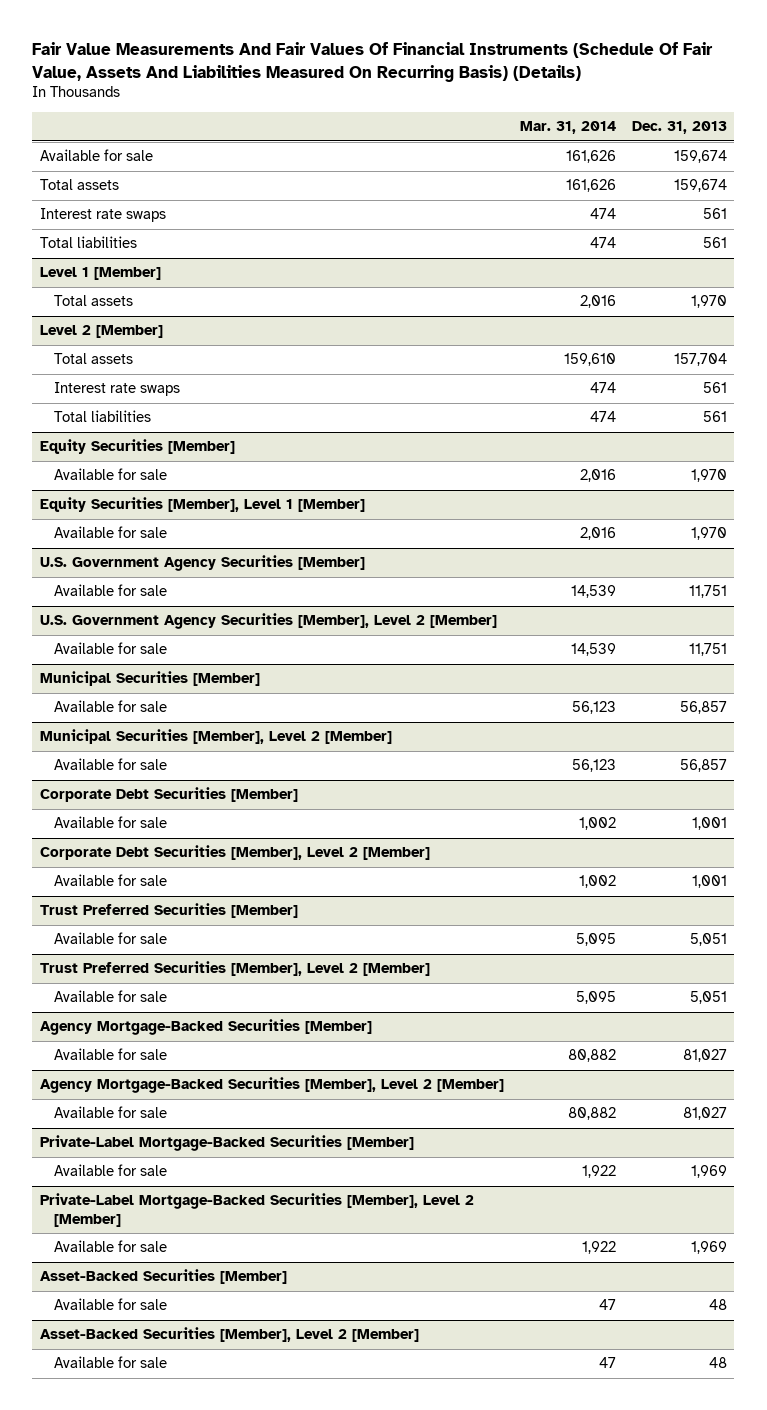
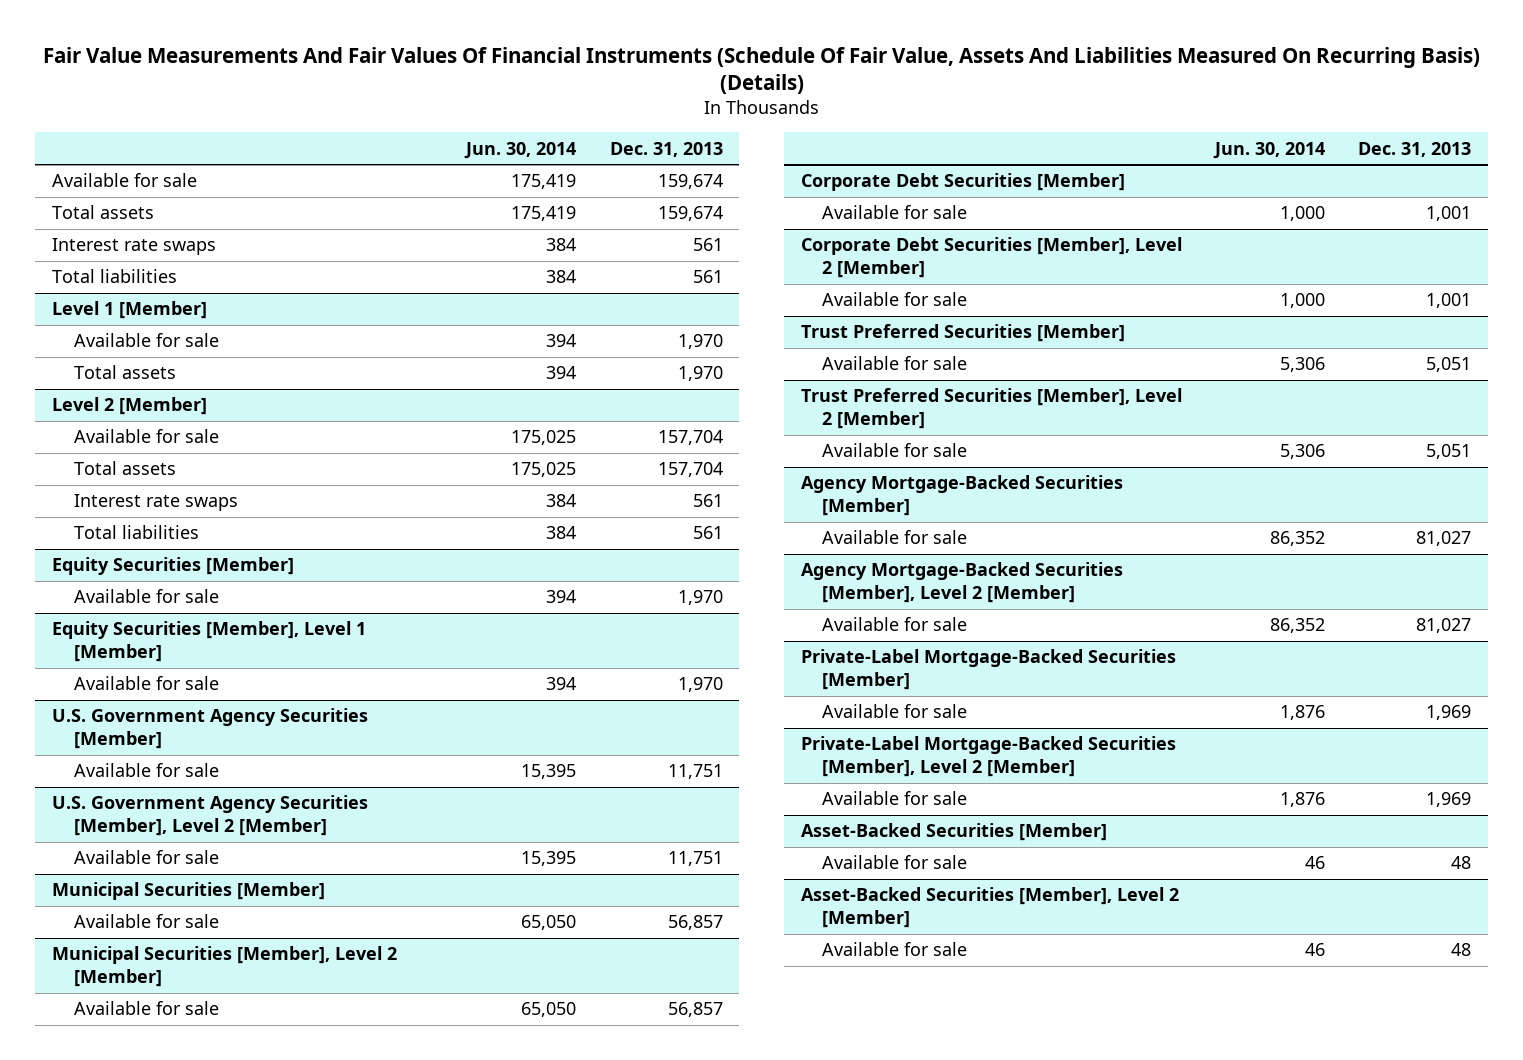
[519,121,616,135] Mar. 31, 2014 -> none
none -> [464,141,577,159] Jun. 30, 2014
none -> [73,333,219,348] Available for sale
none -> [73,429,219,444] Available for sale

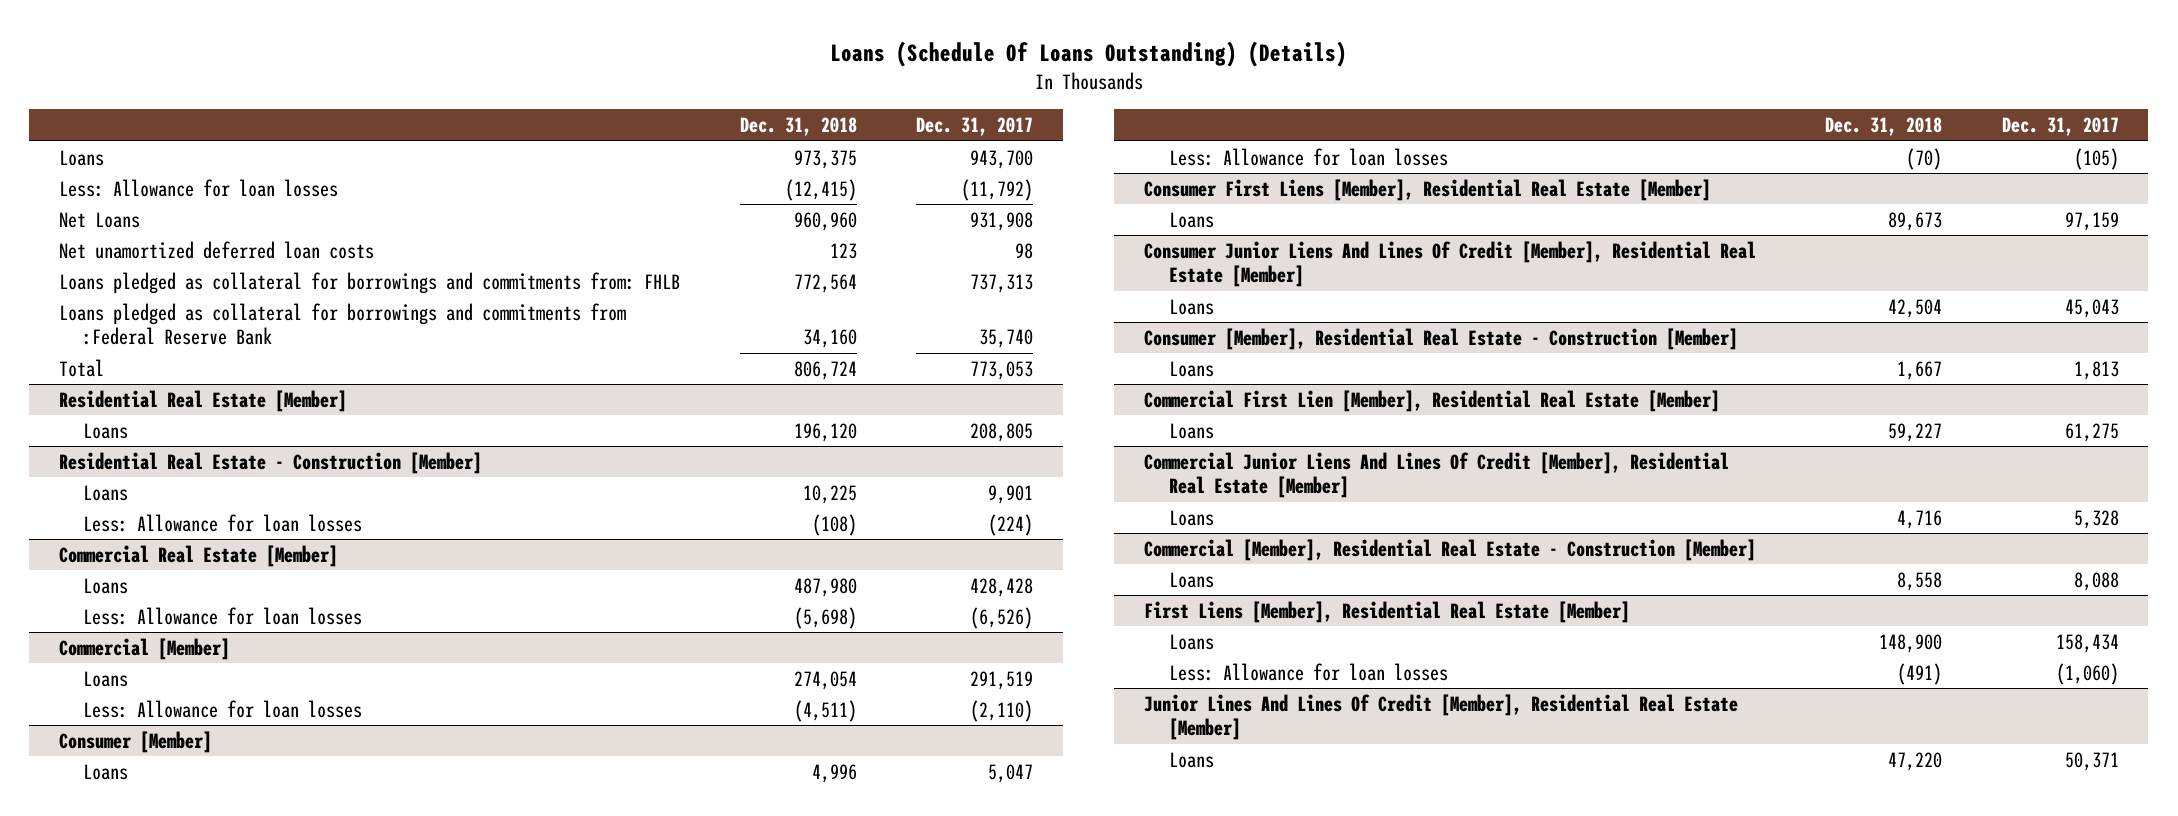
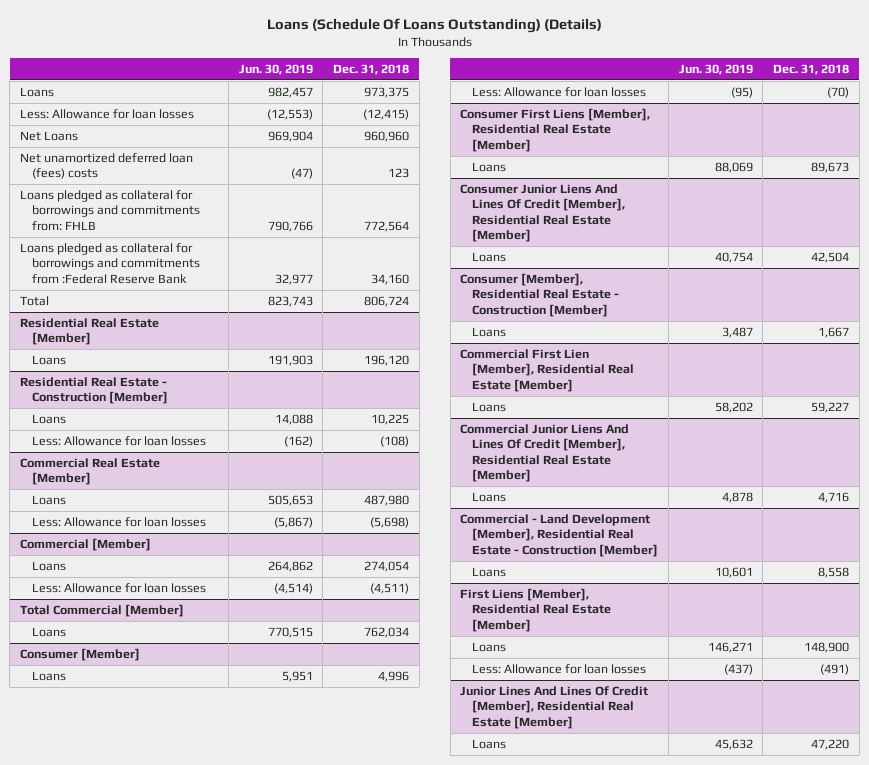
[916,117,1034,137] Dec. 31, 2017 -> none
none -> [238,64,313,76] Jun. 30, 2019
[59,240,375,259] Net unamortized deferred loan costs -> [20,152,194,180] Net unamortized deferred loan (fees) costs
none -> [20,603,185,617] Total Commercial [Member]
none -> [32,626,67,637] Loans
[1144,538,1757,561] Commercial [Member], Residential Real Estate - Construction [Member] -> [460,513,659,557] Commercial - Land Development [Member], Residential Real Estate - Construction [Member]

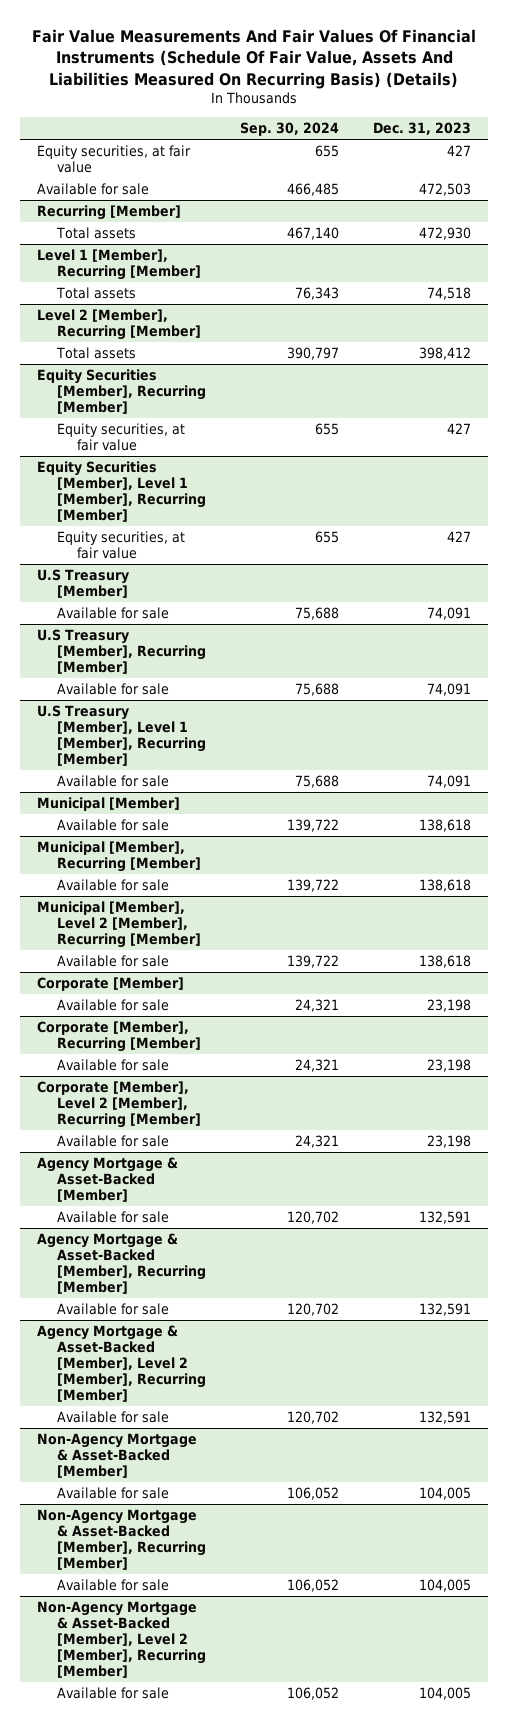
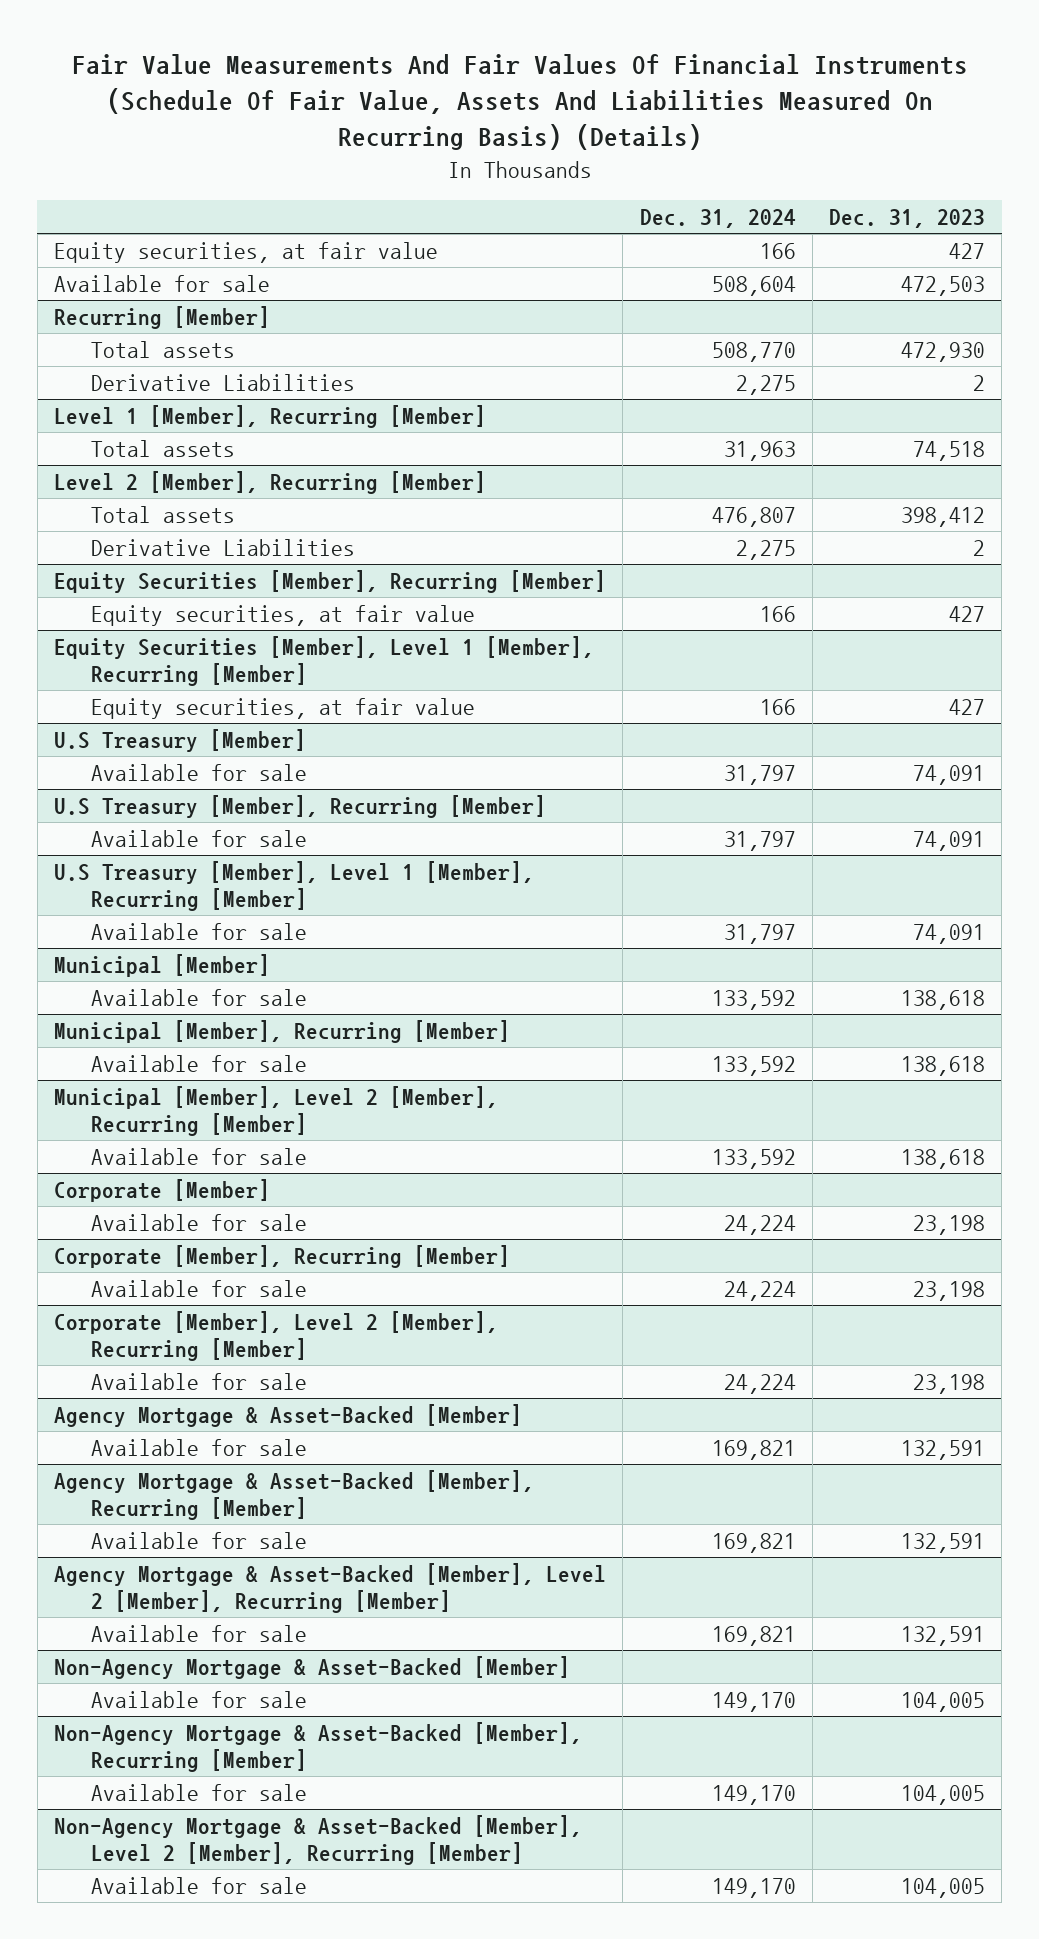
[240,121,340,136] Sep. 30, 2024 -> none
none -> [639,209,796,229] Dec. 31, 2024
none -> [90,374,355,392] Derivative Liabilities
none -> [90,539,355,557] Derivative Liabilities

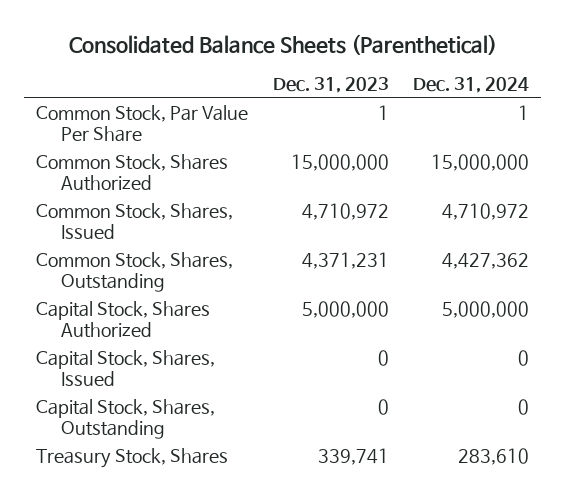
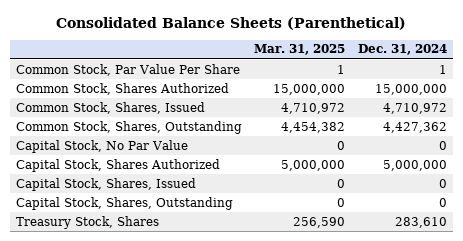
[272,77,389,94] Dec. 31, 2023 -> none
none -> [254,44,346,56] Mar. 31, 2025
none -> [15,139,188,153] Capital Stock, No Par Value

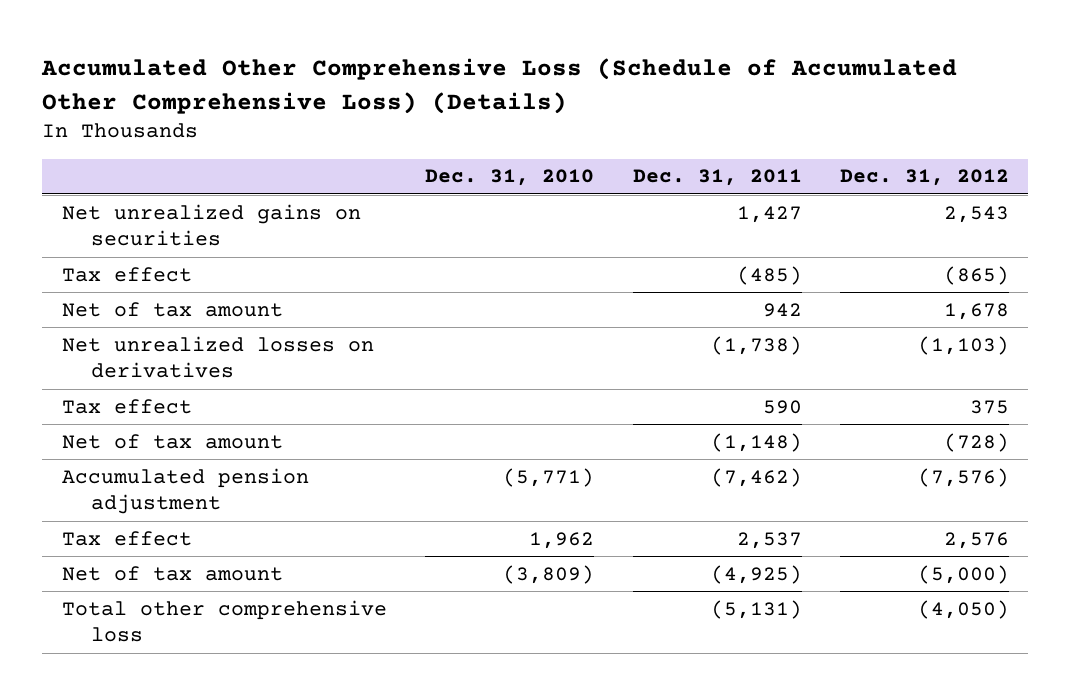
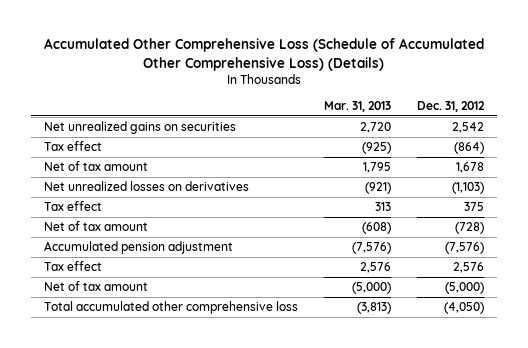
[425,169,595,187] Dec. 31, 2010 -> none
[632,169,802,187] Dec. 31, 2011 -> none
none -> [323,100,391,112] Mar. 31, 2013
[944,205,1010,223] 2,543 -> [452,122,485,134] 2,542
[944,265,1010,285] (865) -> [454,142,485,155] (864)
[61,599,387,643] Total other comprehensive loss -> [43,301,298,315] Total accumulated other comprehensive loss

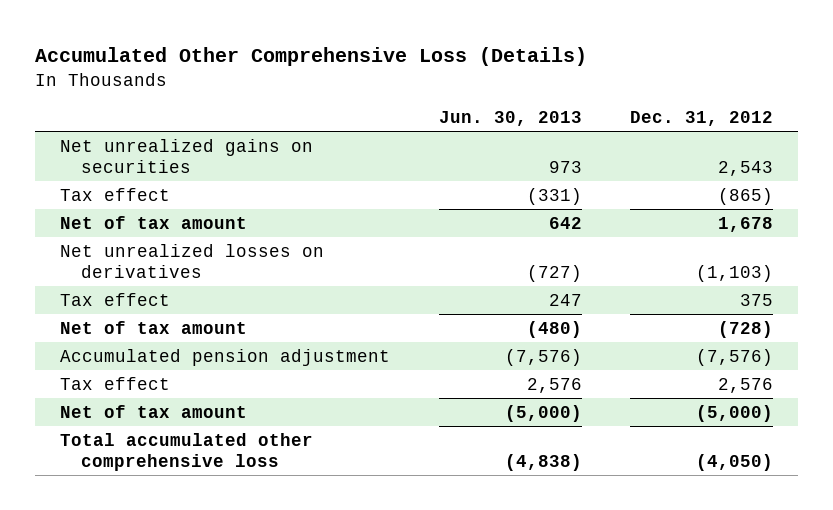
[43,38,484,71] Accumulated Other Comprehensive Loss (Schedule of Accumulated Other Comprehensive Loss) (Details) -> [35,47,588,67] Accumulated Other Comprehensive Loss (Details)
[323,100,391,112] Mar. 31, 2013 -> none
none -> [438,111,582,127] Jun. 30, 2013
[452,122,485,134] 2,542 -> [718,161,774,177] 2,543
[454,142,485,155] (864) -> [718,187,774,205] (865)

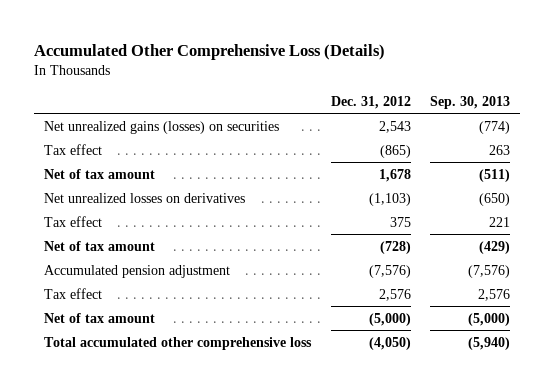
[438,111,582,127] Jun. 30, 2013 -> none
none -> [430,95,511,109] Sep. 30, 2013
[59,138,313,174] Net unrealized gains on securities -> [43,120,279,134] Net unrealized gains (losses) on securities

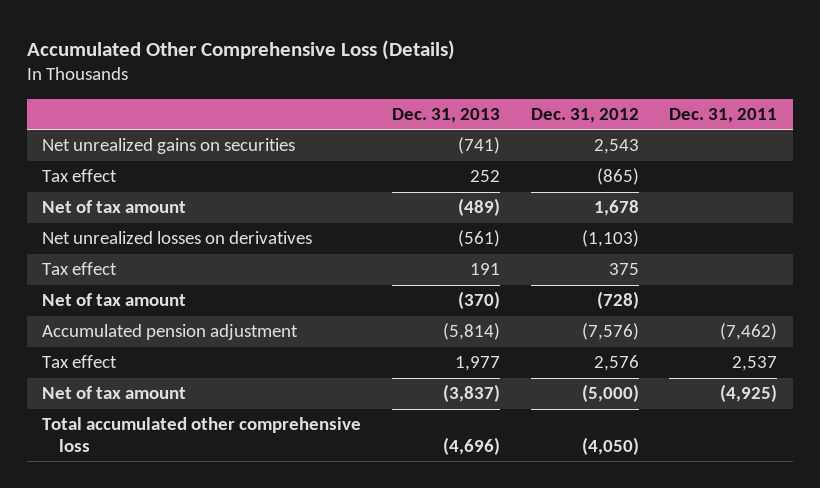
[430,95,511,109] Sep. 30, 2013 -> none
none -> [392,108,501,124] Dec. 31, 2013
none -> [669,108,778,124] Dec. 31, 2011
[43,120,279,134] Net unrealized gains (losses) on securities -> [42,138,296,155] Net unrealized gains on securities

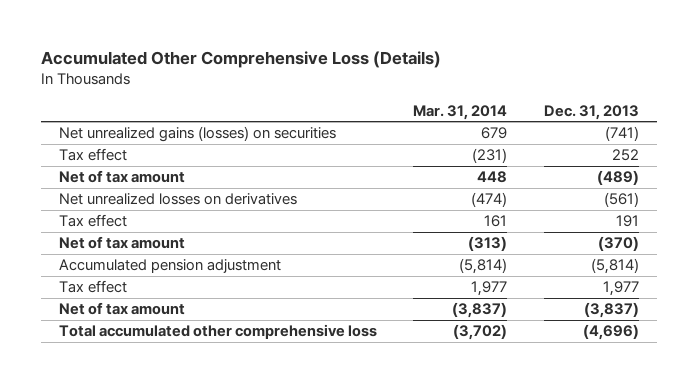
[530,108,639,124] Dec. 31, 2012 -> none
[669,108,778,124] Dec. 31, 2011 -> none
none -> [413,104,508,120] Mar. 31, 2014
[42,138,296,155] Net unrealized gains on securities -> [59,126,337,143] Net unrealized gains (losses) on securities

